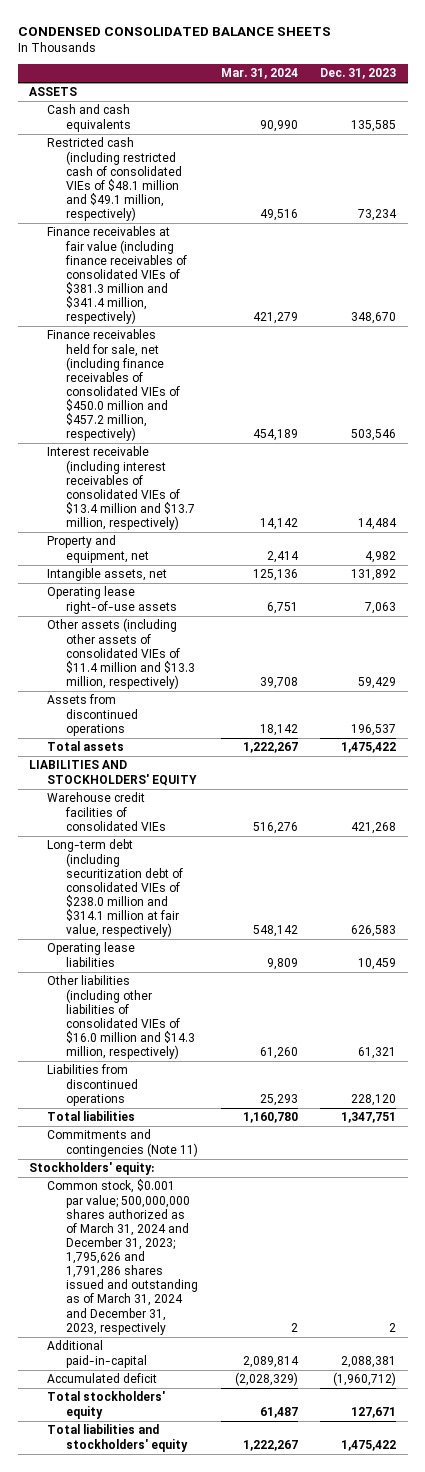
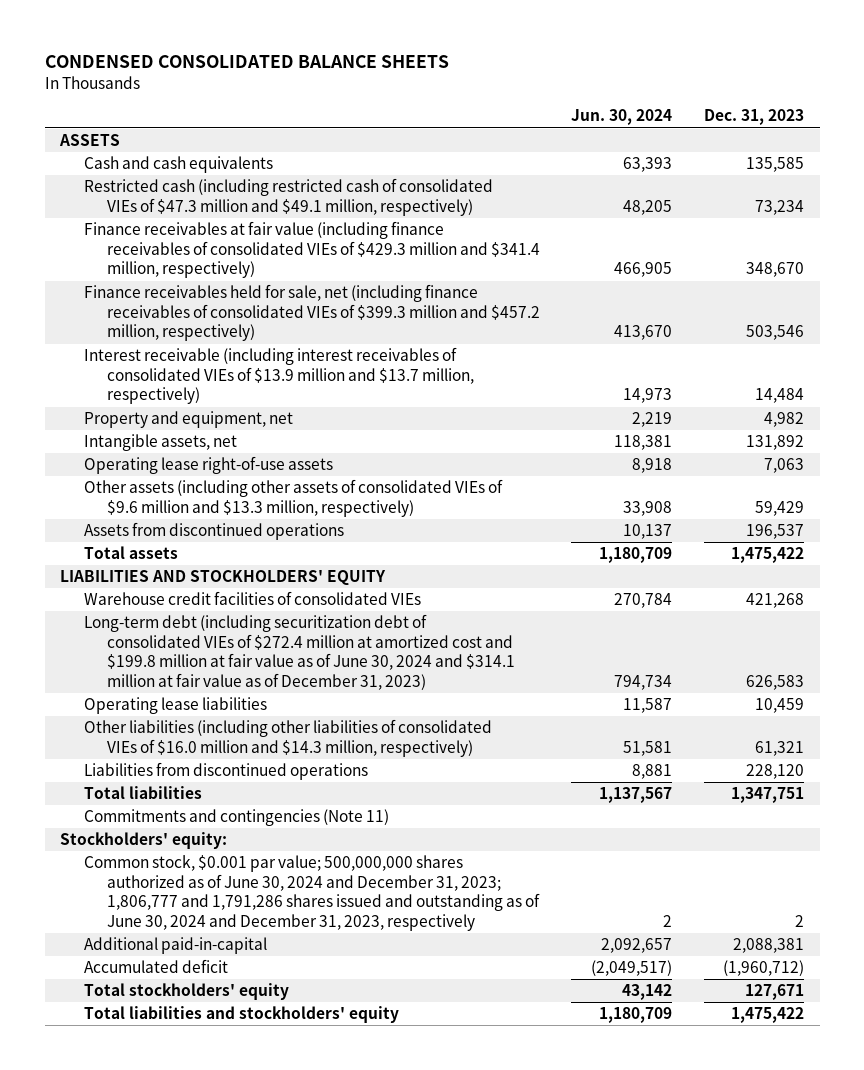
[220,68,298,80] Mar. 31, 2024 -> none
none -> [571,109,673,126] Jun. 30, 2024
[47,137,182,222] Restricted cash (including restricted cash of consolidated VIEs of $48.1 million and $49.1 million, respectively) -> [83,178,493,216] Restricted cash (including restricted cash of consolidated VIEs of $47.3 million and $49.1 million, respectively)
[47,226,187,325] Finance receivables at fair value (including finance receivables of consolidated VIEs of $381.3 million and $341.4 million, respectively) -> [83,221,540,279] Finance receivables at fair value (including finance receivables of consolidated VIEs of $429.3 million and $341.4 million, respectively)
[47,329,180,442] Finance receivables held for sale, net (including finance receivables of consolidated VIEs of $450.0 million and $457.2 million, respectively) -> [83,284,540,342] Finance receivables held for sale, net (including finance receivables of consolidated VIEs of $399.3 million and $457.2 million, respectively)
[47,446,195,531] Interest receivable (including interest receivables of consolidated VIEs of $13.4 million and $13.7 million, respectively) -> [83,347,474,405] Interest receivable (including interest receivables of consolidated VIEs of $13.9 million and $13.7 million, respectively)
[47,618,195,689] Other assets (including other assets of consolidated VIEs of $11.4 million and $13.3 million, respectively) -> [83,479,503,517] Other assets (including other assets of consolidated VIEs of $9.6 million and $13.3 million, respectively)
[47,839,183,938] Long-term debt (including securitization debt of consolidated VIEs of $238.0 million and $314.1 million at fair value, respectively) -> [83,614,515,691] Long-term debt (including securitization debt of consolidated VIEs of $272.4 million at amortized cost and $199.8 million at fair value as of June 30, 2024 and $314.1 million at fair value as of December 31, 2023)
[47,1179,198,1335] Common stock, $0.001 par value; 500,000,000 shares authorized as of March 31, 2024 and December 31, 2023; 1,795,626 and 1,791,286 shares issued and outstanding as of March 31, 2024 and December 31, 2023, respectively -> [83,855,540,932] Common stock, $0.001 par value; 500,000,000 shares authorized as of June 30, 2024 and December 31, 2023; 1,806,777 and 1,791,286 shares issued and outstanding as of June 30, 2024 and December 31, 2023, respectively

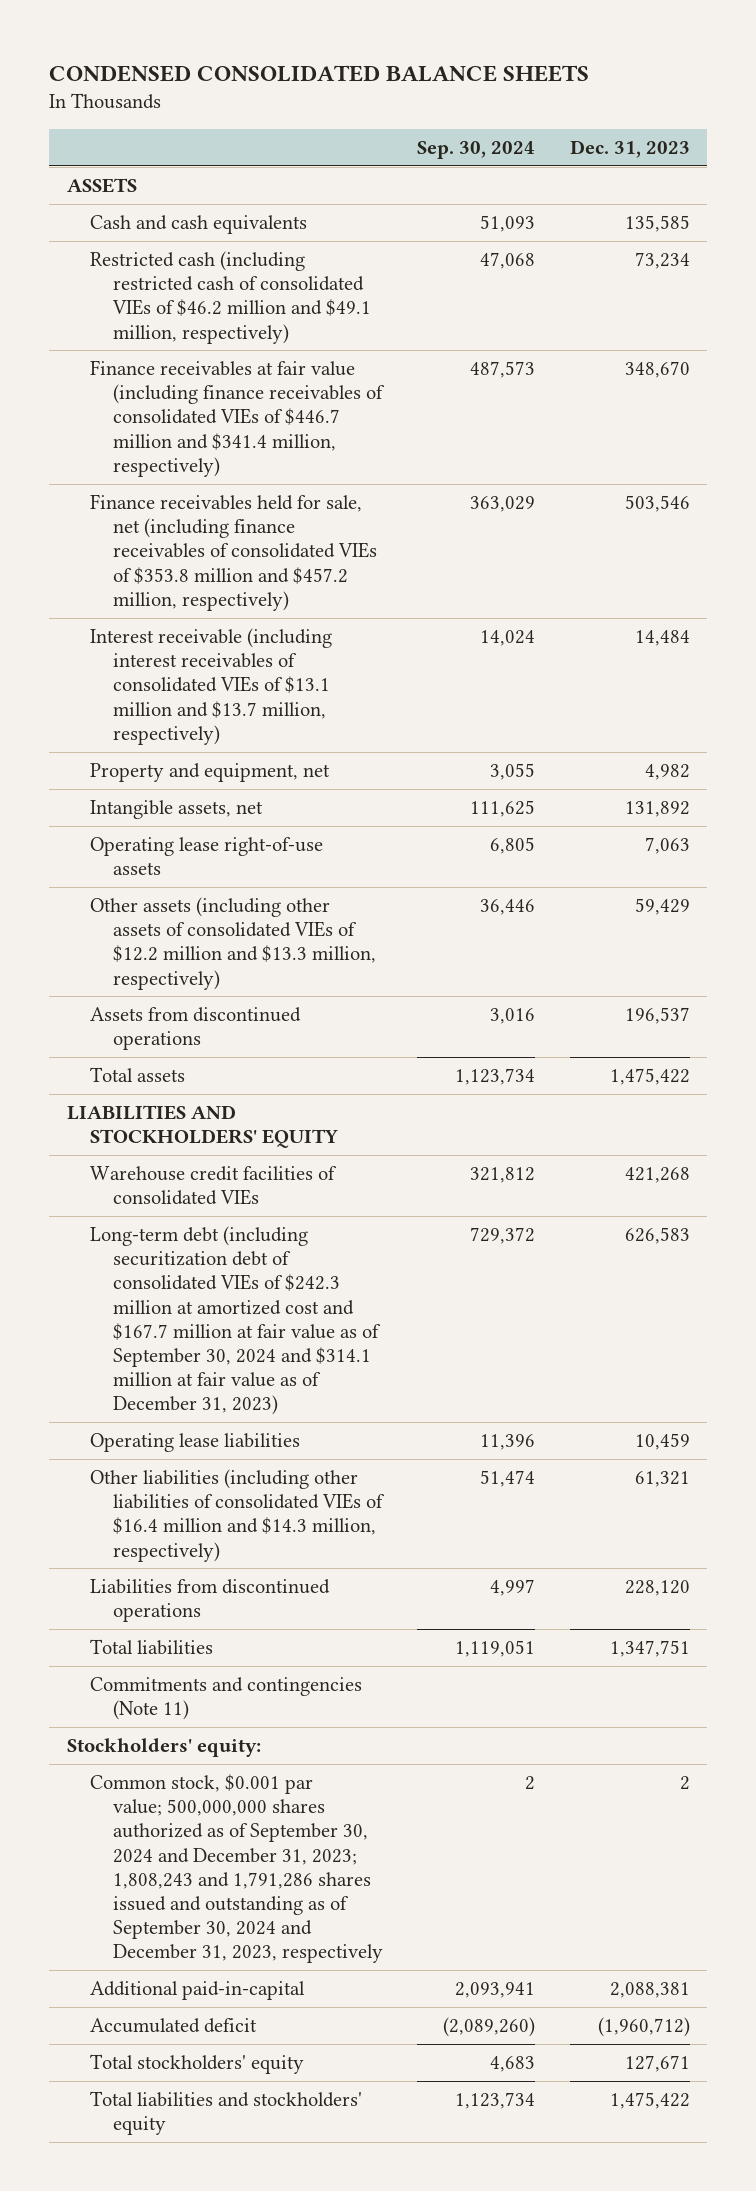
[571,109,673,126] Jun. 30, 2024 -> none
none -> [417,140,536,159] Sep. 30, 2024
[83,178,493,216] Restricted cash (including restricted cash of consolidated VIEs of $47.3 million and $49.1 million, respectively) -> [89,251,371,344] Restricted cash (including restricted cash of consolidated VIEs of $46.2 million and $49.1 million, respectively)
[83,221,540,279] Finance receivables at fair value (including finance receivables of consolidated VIEs of $429.3 million and $341.4 million, respectively) -> [89,360,385,477] Finance receivables at fair value (including finance receivables of consolidated VIEs of $446.7 million and $341.4 million, respectively)
[83,284,540,342] Finance receivables held for sale, net (including finance receivables of consolidated VIEs of $399.3 million and $457.2 million, respectively) -> [89,494,377,611] Finance receivables held for sale, net (including finance receivables of consolidated VIEs of $353.8 million and $457.2 million, respectively)
[83,347,474,405] Interest receivable (including interest receivables of consolidated VIEs of $13.9 million and $13.7 million, respectively) -> [89,628,332,745] Interest receivable (including interest receivables of consolidated VIEs of $13.1 million and $13.7 million, respectively)
[83,479,503,517] Other assets (including other assets of consolidated VIEs of $9.6 million and $13.3 million, respectively) -> [89,897,376,990] Other assets (including other assets of consolidated VIEs of $12.2 million and $13.3 million, respectively)
[83,614,515,691] Long-term debt (including securitization debt of consolidated VIEs of $272.4 million at amortized cost and $199.8 million at fair value as of June 30, 2024 and $314.1 million at fair value as of December 31, 2023) -> [89,1226,381,1416] Long-term debt (including securitization debt of consolidated VIEs of $242.3 million at amortized cost and $167.7 million at fair value as of September 30, 2024 and $314.1 million at fair value as of December 31, 2023)
[83,719,492,757] Other liabilities (including other liabilities of consolidated VIEs of $16.0 million and $14.3 million, respectively) -> [89,1469,385,1562] Other liabilities (including other liabilities of consolidated VIEs of $16.4 million and $14.3 million, respectively)
[83,855,540,932] Common stock, $0.001 par value; 500,000,000 shares authorized as of June 30, 2024 and December 31, 2023; 1,806,777 and 1,791,286 shares issued and outstanding as of June 30, 2024 and December 31, 2023, respectively -> [89,1774,383,1964] Common stock, $0.001 par value; 500,000,000 shares authorized as of September 30, 2024 and December 31, 2023; 1,808,243 and 1,791,286 shares issued and outstanding as of September 30, 2024 and December 31, 2023, respectively

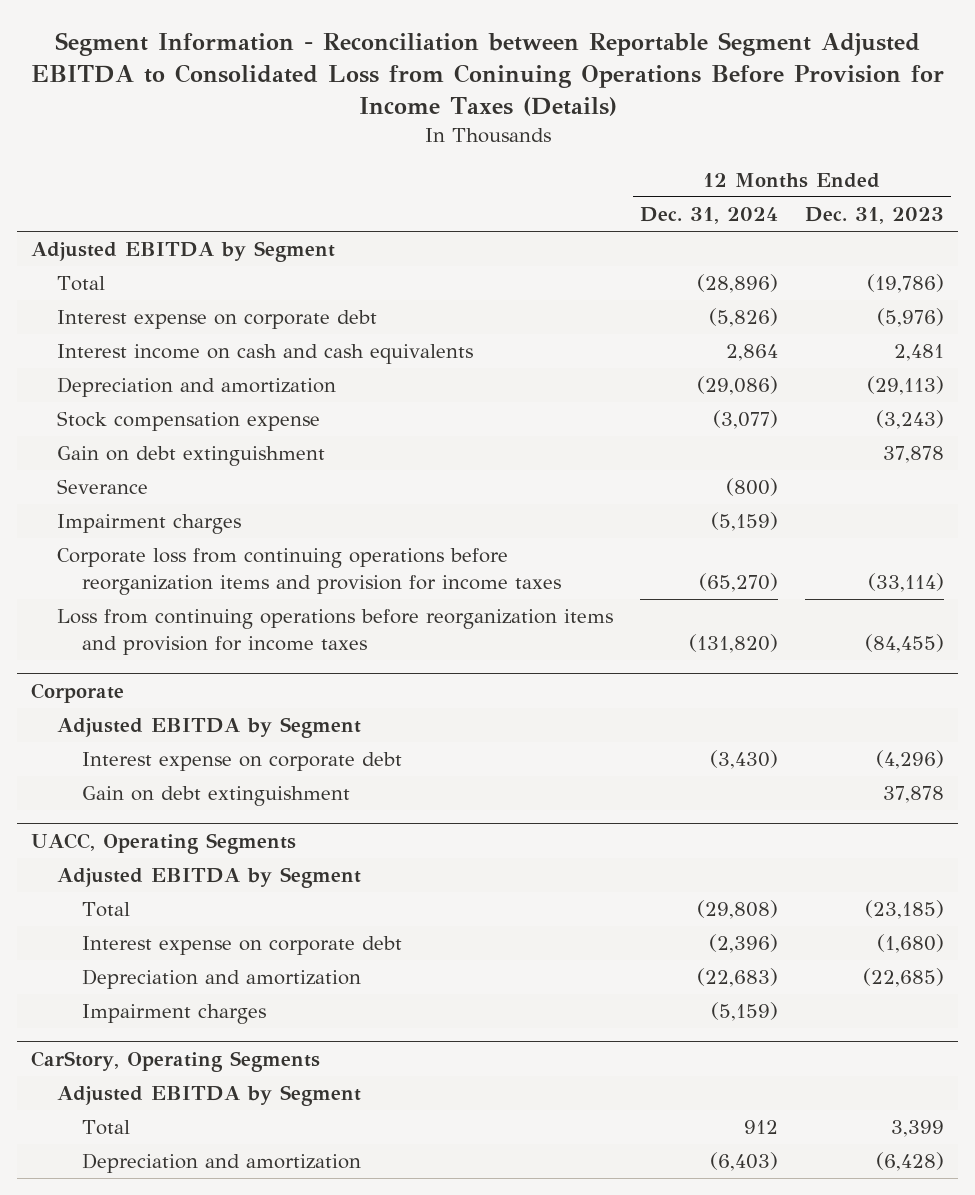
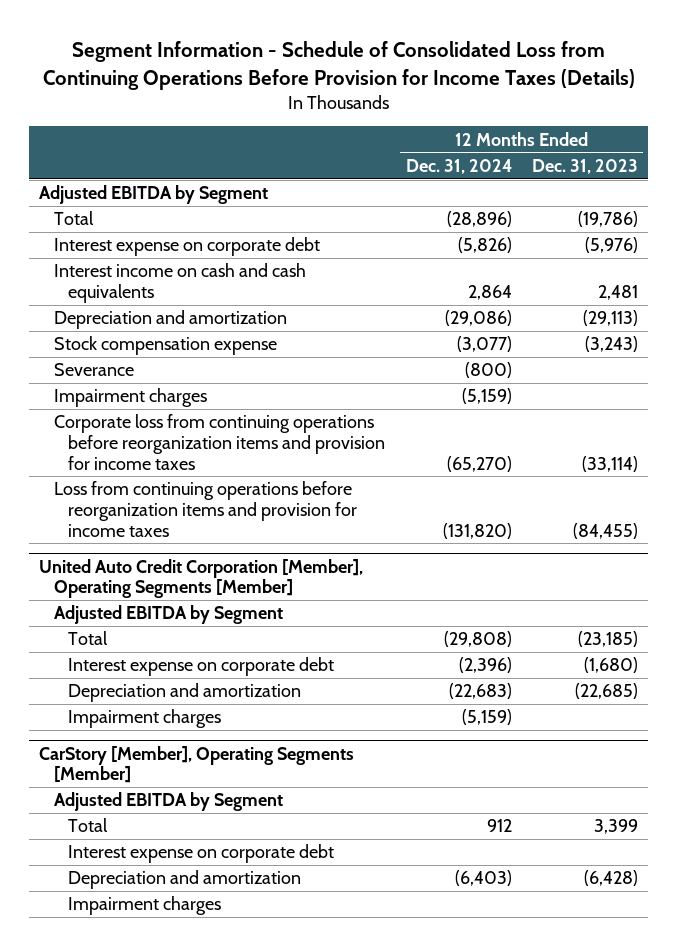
[30,31,944,116] Segment Information - Reconciliation between Reportable Segment Adjusted EBITDA to Consolidated Loss from Coninuing Operations Before Provision for Income Taxes (Details) -> [42,40,635,90] Segment Information - Schedule of Consolidated Loss from Continuing Operations Before Provision for Income Taxes (Details)
[56,446,325,467] Gain on debt extinguishment -> none
[31,682,125,703] Corporate -> none
[56,717,361,739] Adjusted EBITDA by Segment -> none
[82,752,403,772] Interest expense on corporate debt -> none
[82,786,351,807] Gain on debt extinguishment -> none
[31,832,297,854] UACC, Operating Segments -> none
none -> [39,558,364,599] United Auto Credit Corporation [Member], Operating Segments [Member]
[31,1050,321,1072] CarStory, Operating Segments -> [39,745,355,784] CarStory [Member], Operating Segments [Member]
none -> [68,844,335,864] Interest expense on corporate debt
none -> [68,896,222,916] Impairment charges

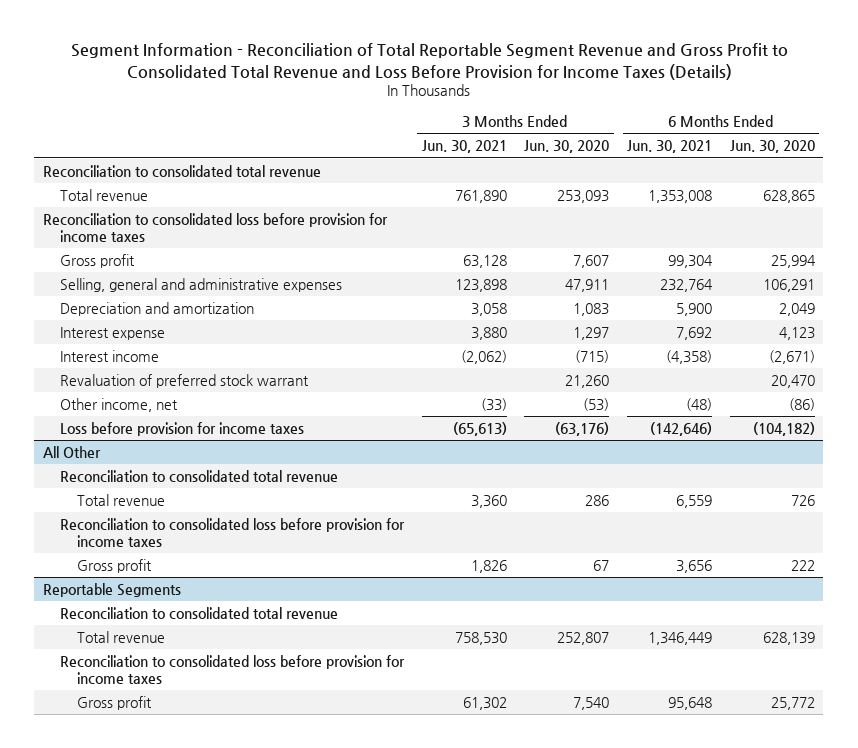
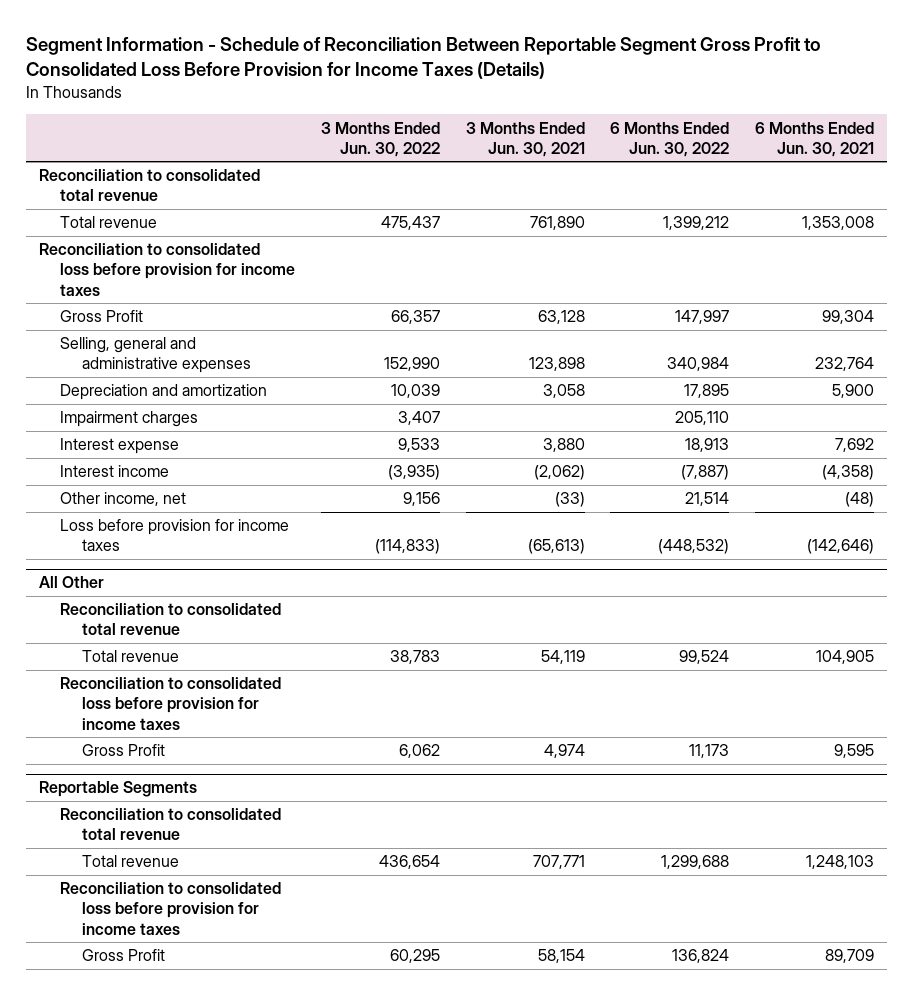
[70,43,788,80] Segment Information - Reconciliation of Total Reportable Segment Revenue and Gross Profit to Consolidated Total Revenue and Loss Before Provision for Income Taxes (Details) -> [25,37,821,80] Segment Information - Schedule of Reconciliation Between Reportable Segment Gross Profit to Consolidated Loss Before Provision for Income Taxes (Details)
[524,140,610,154] Jun. 30, 2020 -> none
[729,140,815,154] Jun. 30, 2020 -> none
none -> [321,121,441,157] 3 Months Ended Jun. 30, 2022
none -> [610,121,730,157] 6 Months Ended Jun. 30, 2022
[60,253,136,268] Gross profit -> [60,310,144,323] Gross Profit
none -> [60,411,199,428] Impairment charges
[60,373,310,388] Revaluation of preferred stock warrant -> none
[470,494,507,508] 3,360 -> [540,650,585,665] 54,119
[675,494,712,508] 6,559 -> [816,650,875,665] 104,905
[76,558,152,573] Gross profit -> [82,744,166,757] Gross Profit
[470,559,507,573] 1,826 -> [543,744,585,759] 4,974
[675,559,712,573] 3,656 -> [834,744,875,759] 9,595
[454,631,507,645] 758,530 -> [532,855,585,870] 707,771
[647,631,712,645] 1,346,449 -> [806,855,875,870] 1,248,103
[76,695,152,710] Gross profit -> [82,949,166,962] Gross Profit
[462,696,507,710] 61,302 -> [537,949,585,964] 58,154
[667,696,712,710] 95,648 -> [825,949,875,964] 89,709

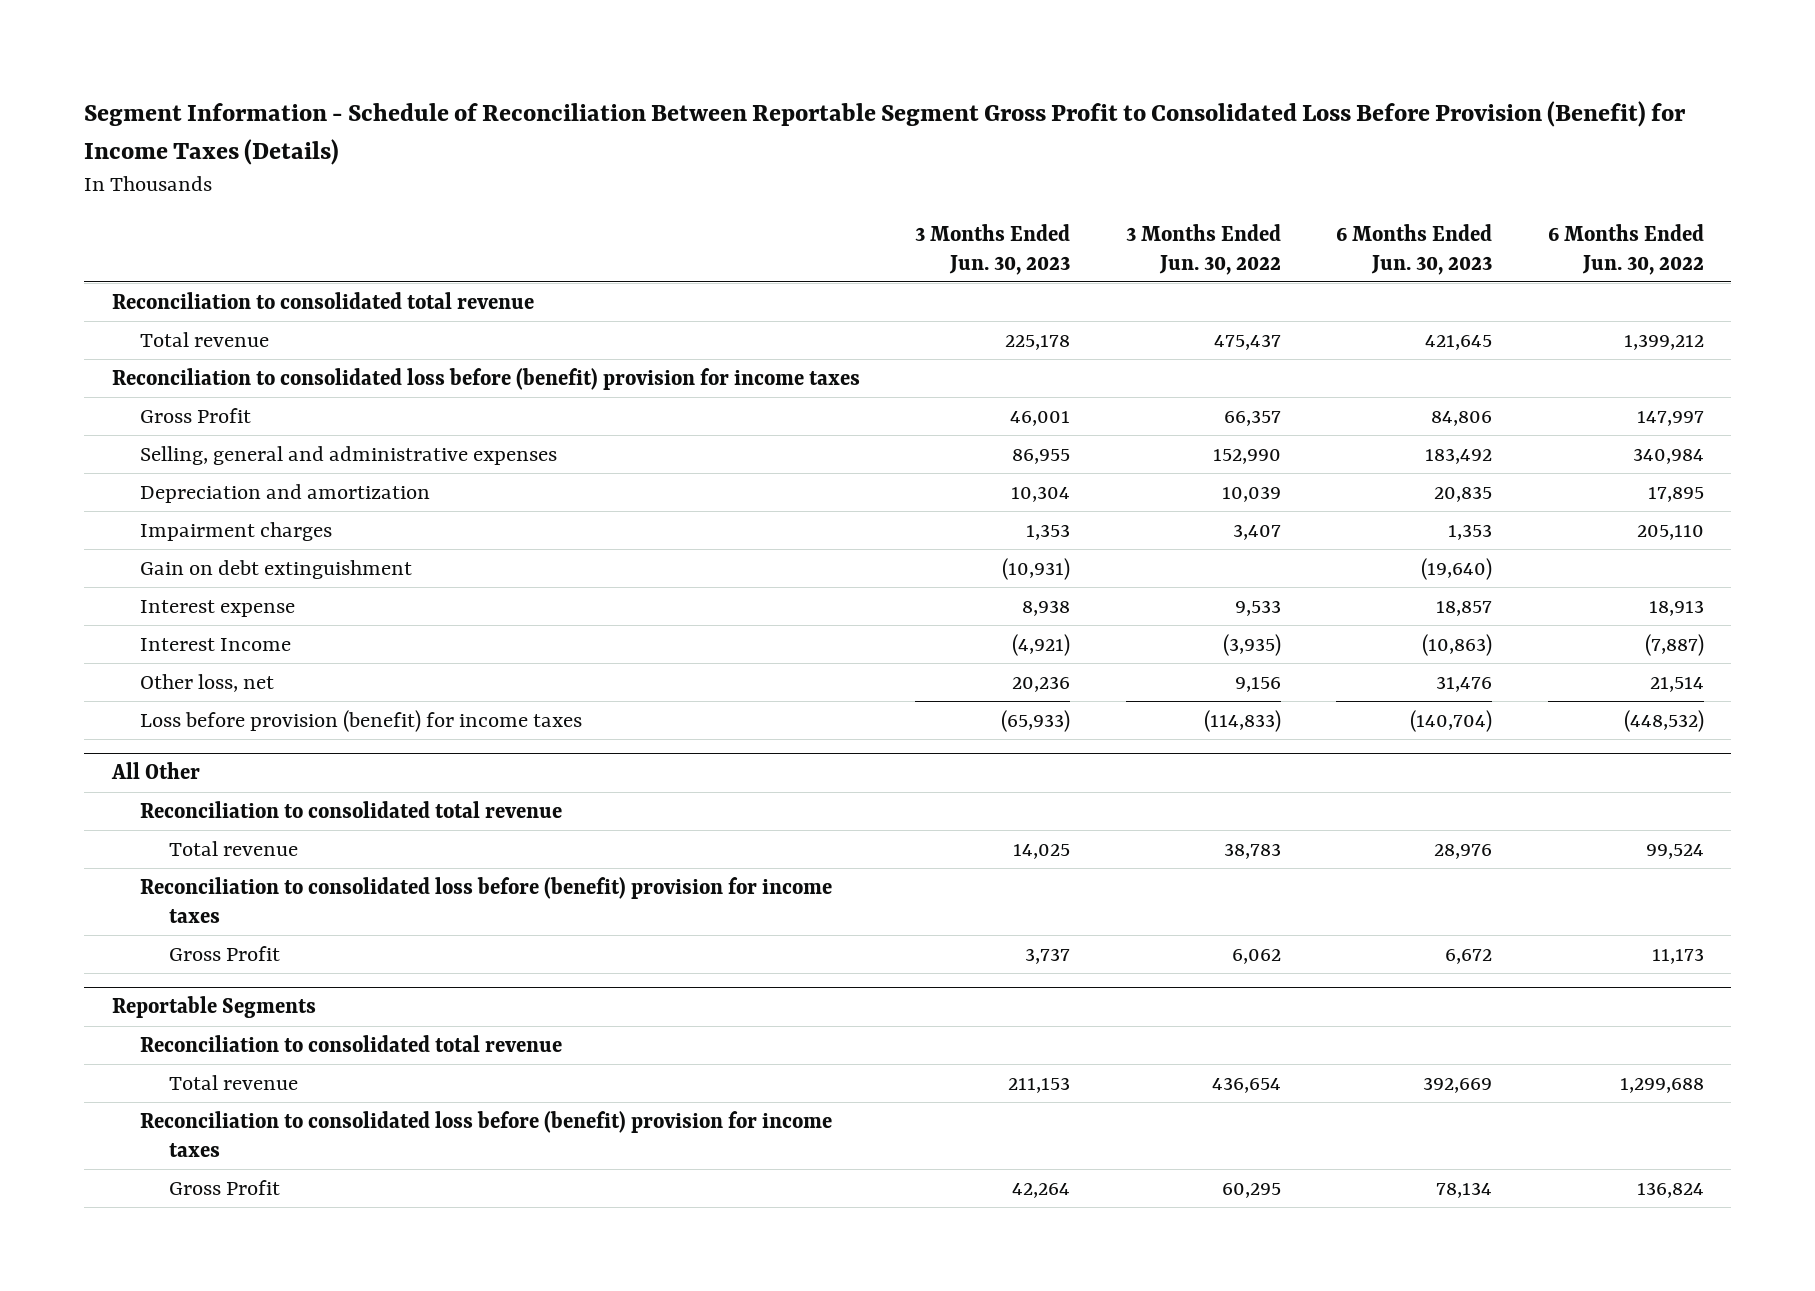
[25,37,821,80] Segment Information - Schedule of Reconciliation Between Reportable Segment Gross Profit to Consolidated Loss Before Provision for Income Taxes (Details) -> [83,101,1686,165] Segment Information - Schedule of Reconciliation Between Reportable Segment Gross Profit to Consolidated Loss Before Provision (Benefit) for Income Taxes (Details)
[465,121,585,157] 3 Months Ended Jun. 30, 2021 -> none
[755,121,875,157] 6 Months Ended Jun. 30, 2021 -> none
none -> [915,224,1071,275] 3 Months Ended Jun. 30, 2023
none -> [1336,224,1493,275] 6 Months Ended Jun. 30, 2023
[38,243,296,296] Reconciliation to consolidated loss before provision for income taxes -> [111,368,860,391] Reconciliation to consolidated loss before (benefit) provision for income taxes
none -> [140,560,413,580] Gain on debt extinguishment
[60,465,170,478] Interest income -> [140,638,292,652] Interest Income
[60,492,187,507] Other income, net -> [140,674,275,693] Other loss, net
[60,519,290,552] Loss before provision for income taxes -> [140,710,583,733] Loss before provision (benefit) for income taxes
[60,677,282,730] Reconciliation to consolidated loss before provision for income taxes -> [140,877,833,923] Reconciliation to consolidated loss before (benefit) provision for income taxes
[60,882,282,935] Reconciliation to consolidated loss before provision for income taxes -> [140,1111,833,1157] Reconciliation to consolidated loss before (benefit) provision for income taxes

